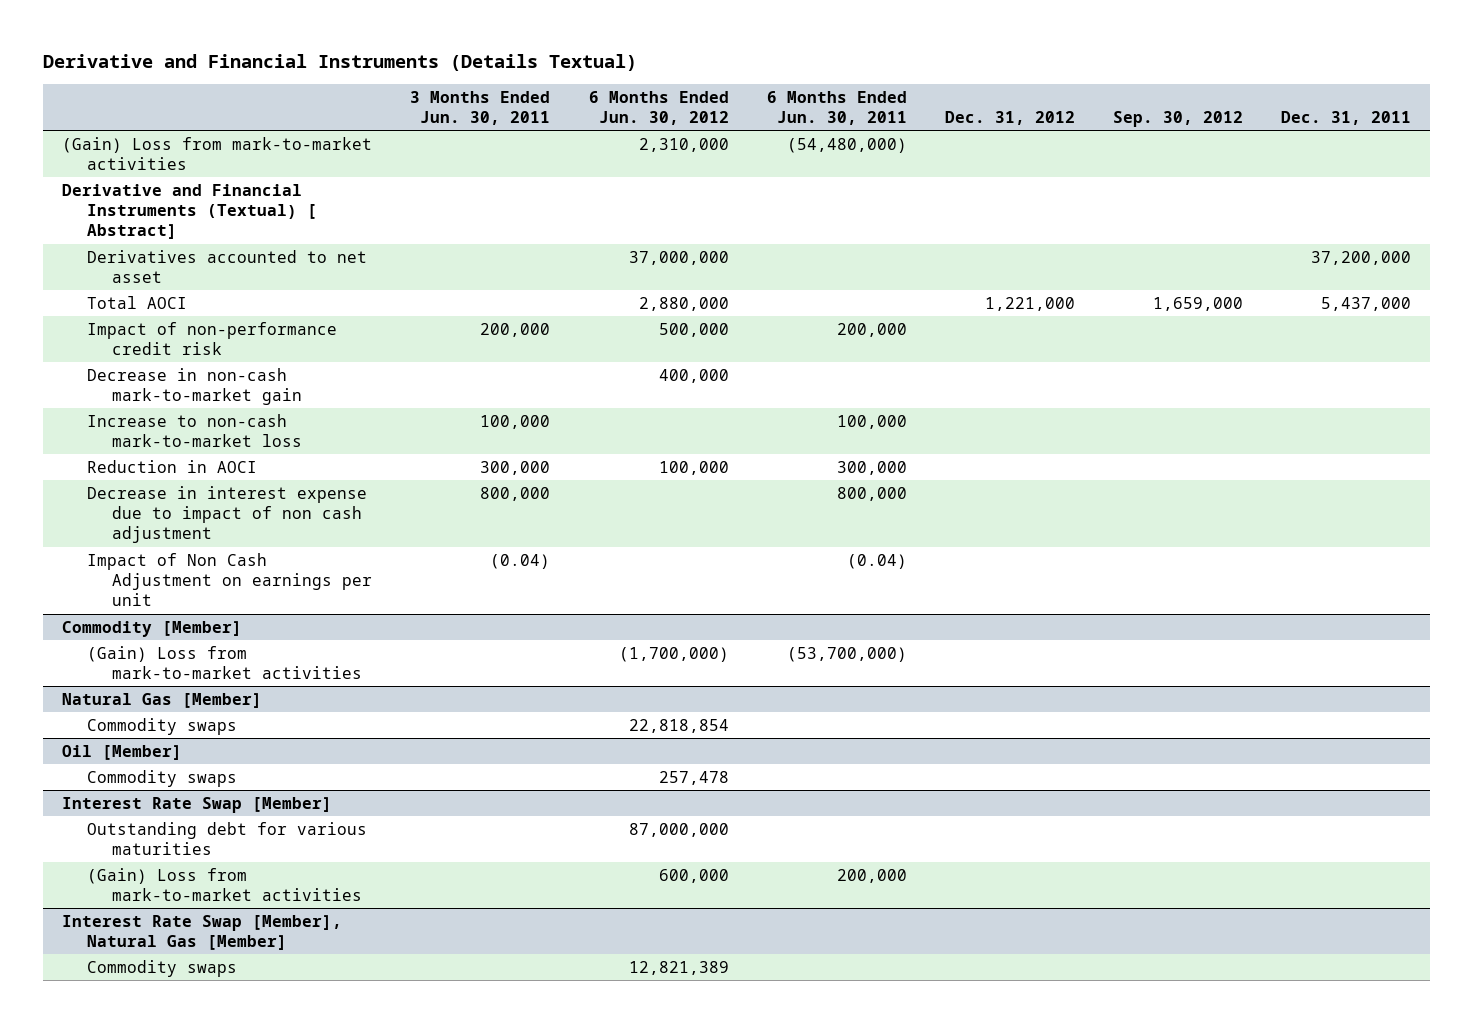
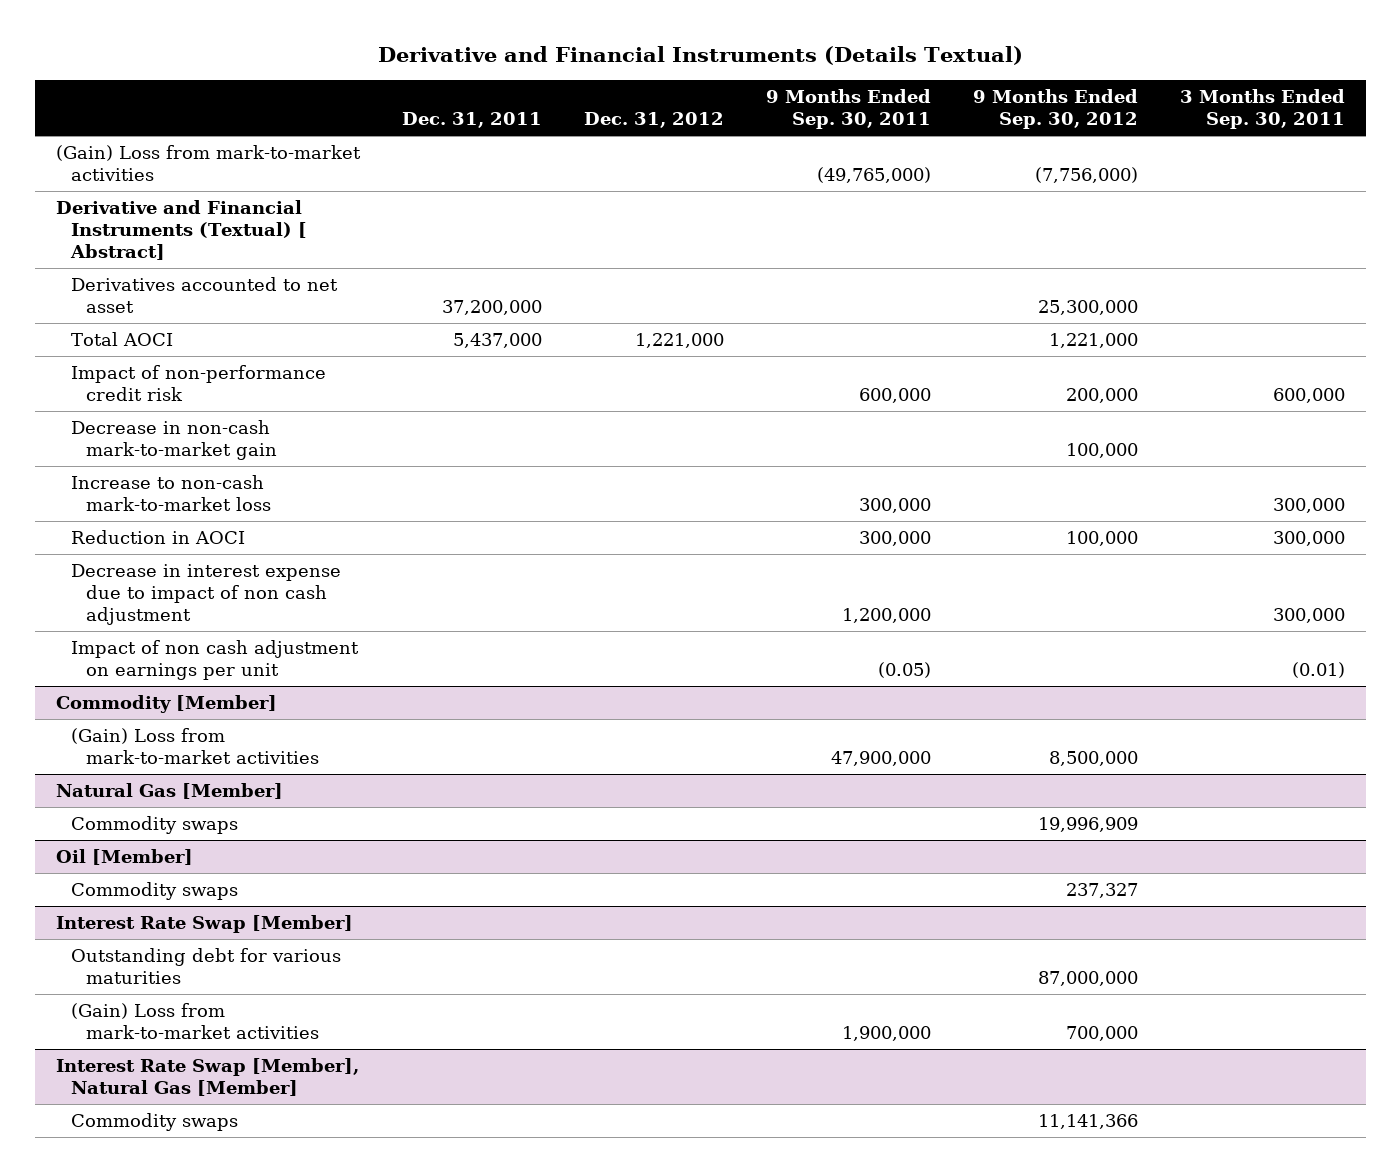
[410,90,551,126] 3 Months Ended Jun. 30, 2011 -> none
[588,90,729,126] 6 Months Ended Jun. 30, 2012 -> none
[766,90,907,126] 6 Months Ended Jun. 30, 2011 -> none
[1113,111,1244,128] Sep. 30, 2012 -> none
none -> [765,89,931,130] 9 Months Ended Sep. 30, 2011
none -> [972,89,1138,130] 9 Months Ended Sep. 30, 2012
none -> [1179,89,1345,130] 3 Months Ended Sep. 30, 2011
[87,552,373,607] Impact of Non Cash Adjustment on earnings per unit -> [70,640,359,681] Impact of non cash adjustment on earnings per unit

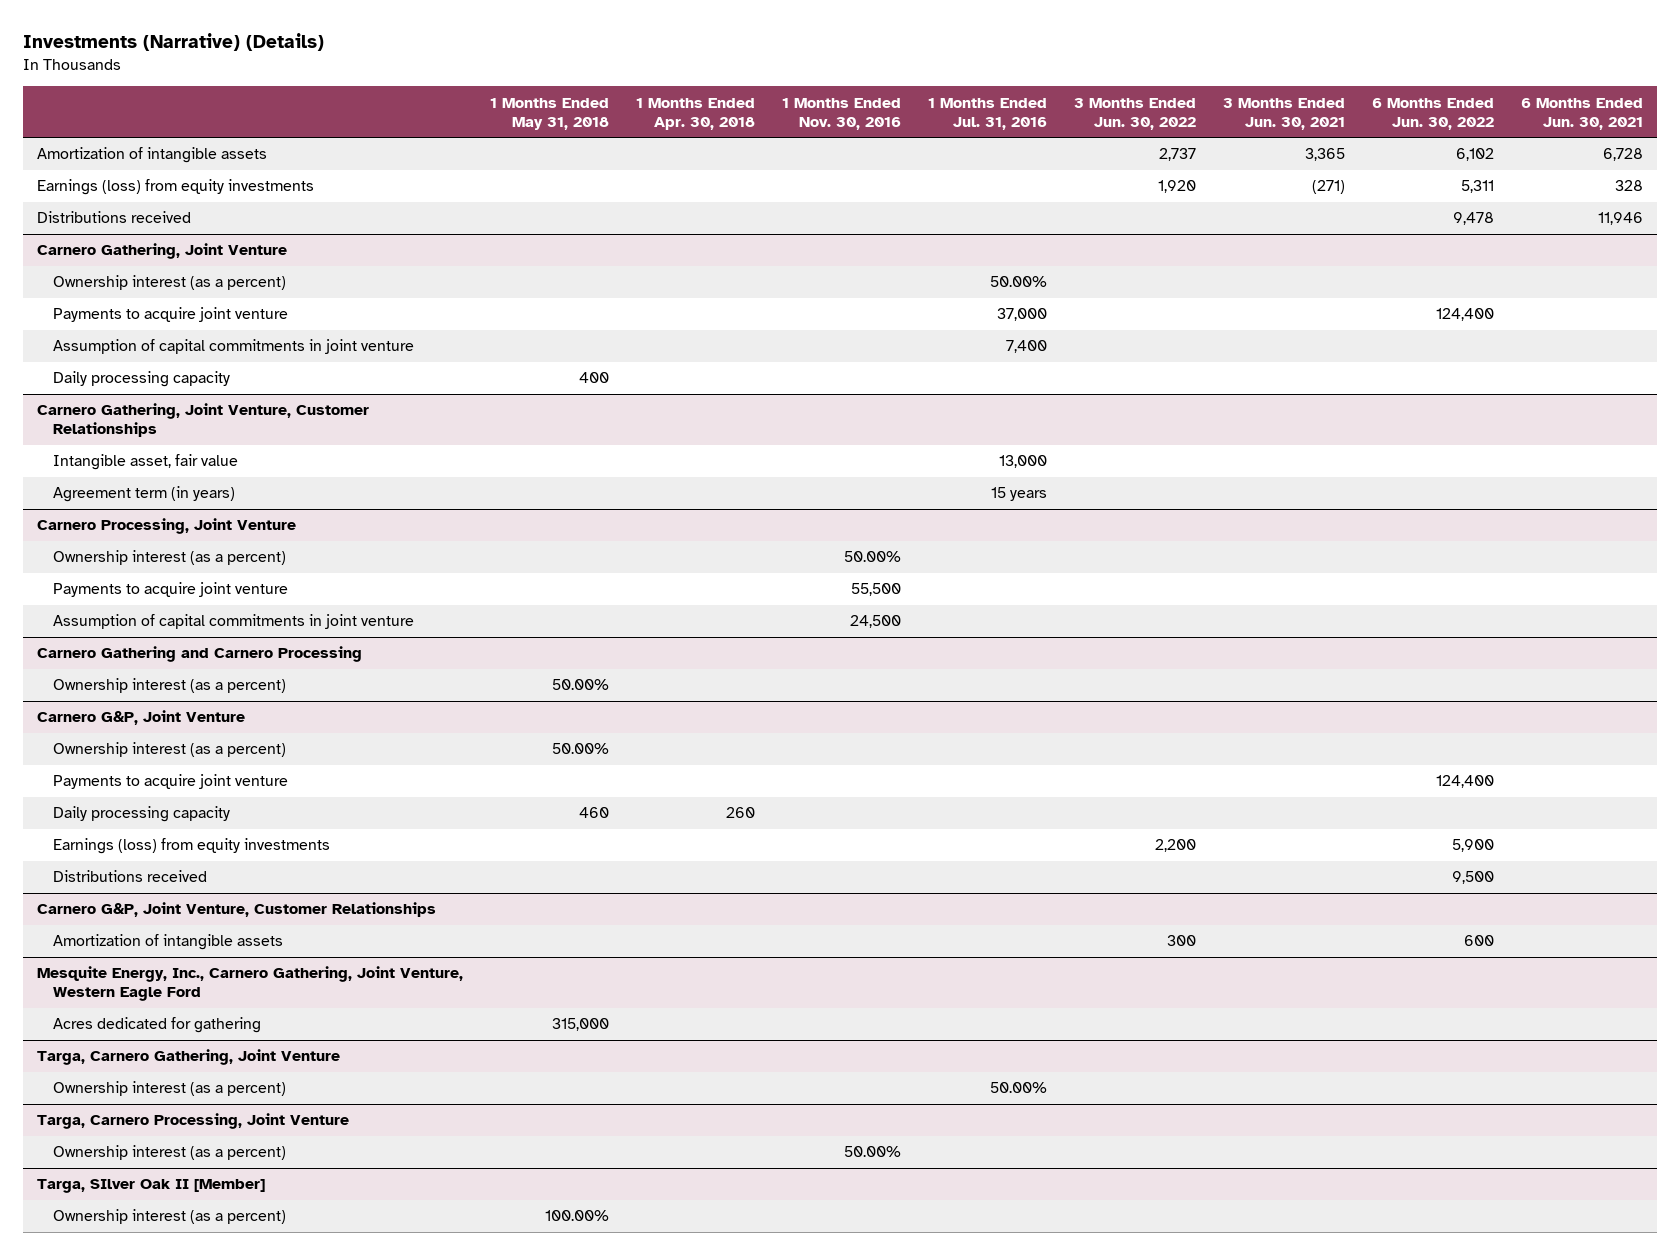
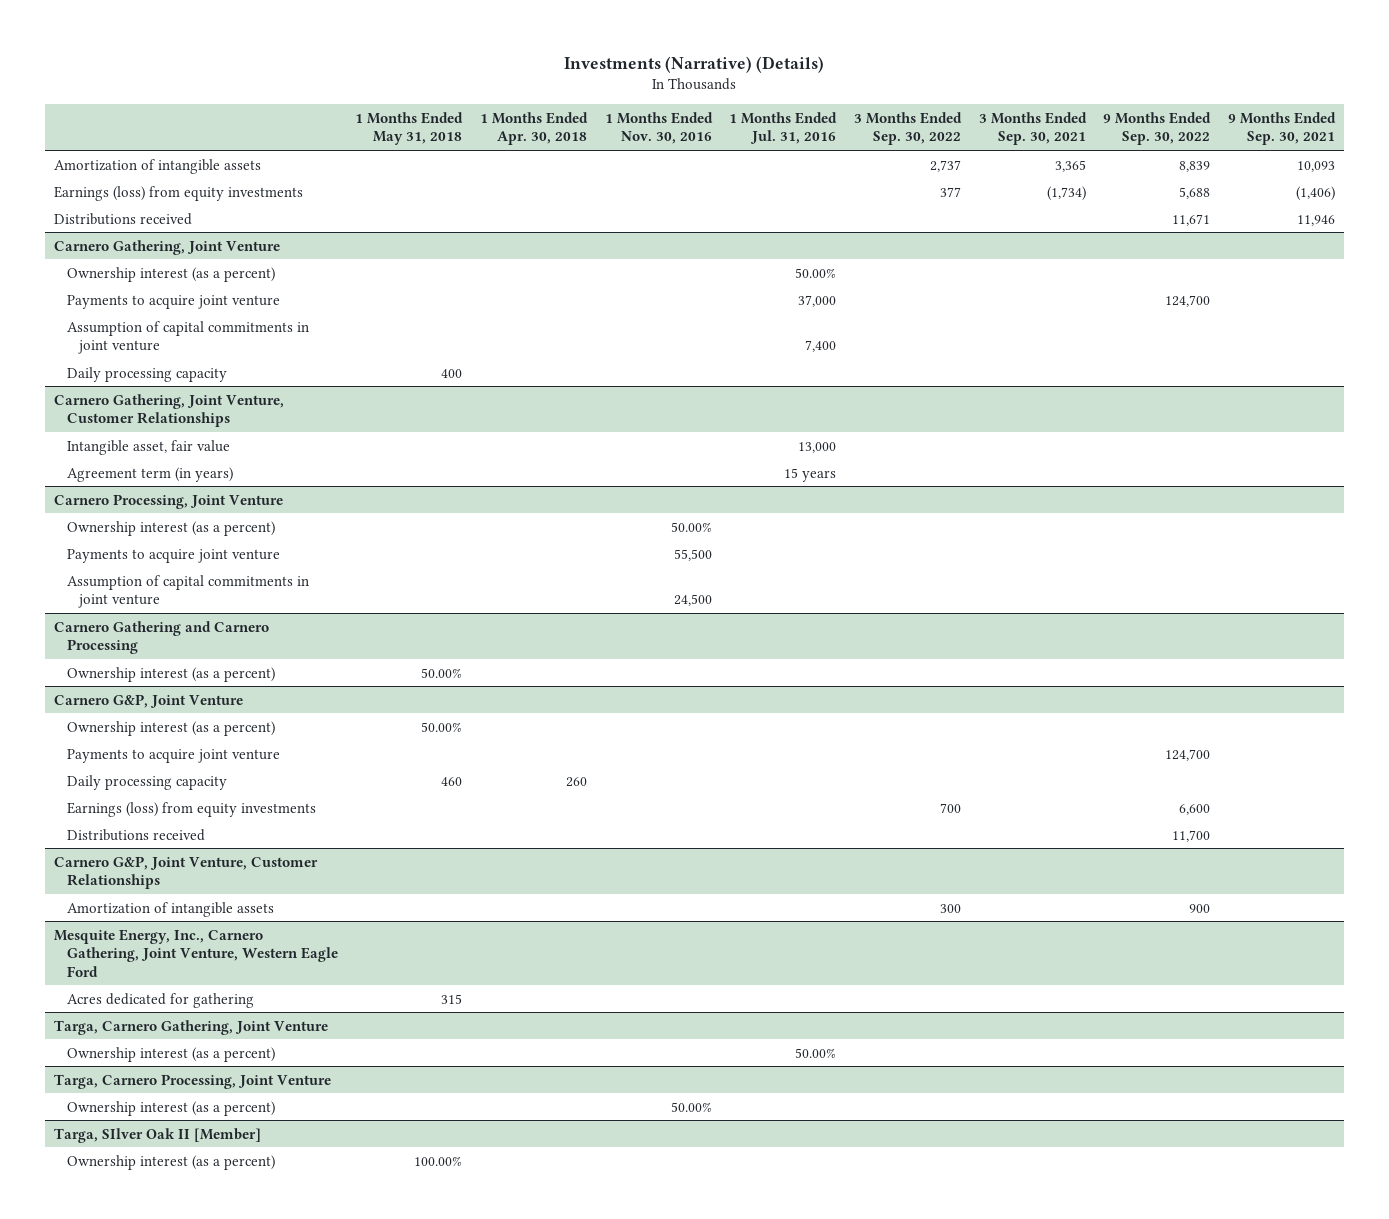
[1073,97,1196,130] 3 Months Ended Jun. 30, 2022 -> none
[1222,97,1345,130] 3 Months Ended Jun. 30, 2021 -> none
[1372,97,1495,130] 6 Months Ended Jun. 30, 2022 -> none
[1521,97,1644,130] 6 Months Ended Jun. 30, 2021 -> none
none -> [853,111,962,146] 3 Months Ended Sep. 30, 2022
none -> [978,111,1087,146] 3 Months Ended Sep. 30, 2021
none -> [1103,111,1212,146] 9 Months Ended Sep. 30, 2022
none -> [1227,111,1336,146] 9 Months Ended Sep. 30, 2021
[551,1018,609,1032] 315,000 -> [441,993,463,1004] 315

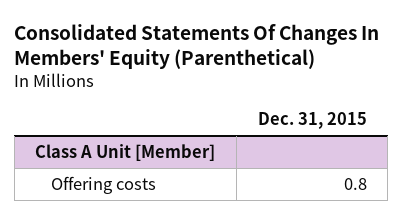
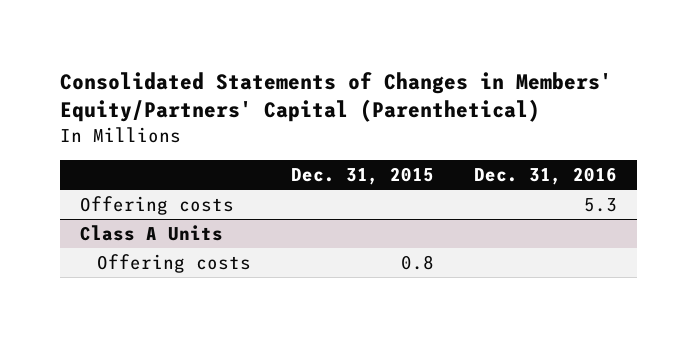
[14,23,380,69] Consolidated Statements Of Changes In Members' Equity (Parenthetical) -> [60,71,613,123] Consolidated Statements of Changes in Members' Equity/Partners' Capital (Parenthetical)
none -> [473,167,617,186] Dec. 31, 2016
none -> [80,195,235,215] Offering costs
[35,143,216,161] Class A Unit [Member] -> [80,224,224,241] Class A Units

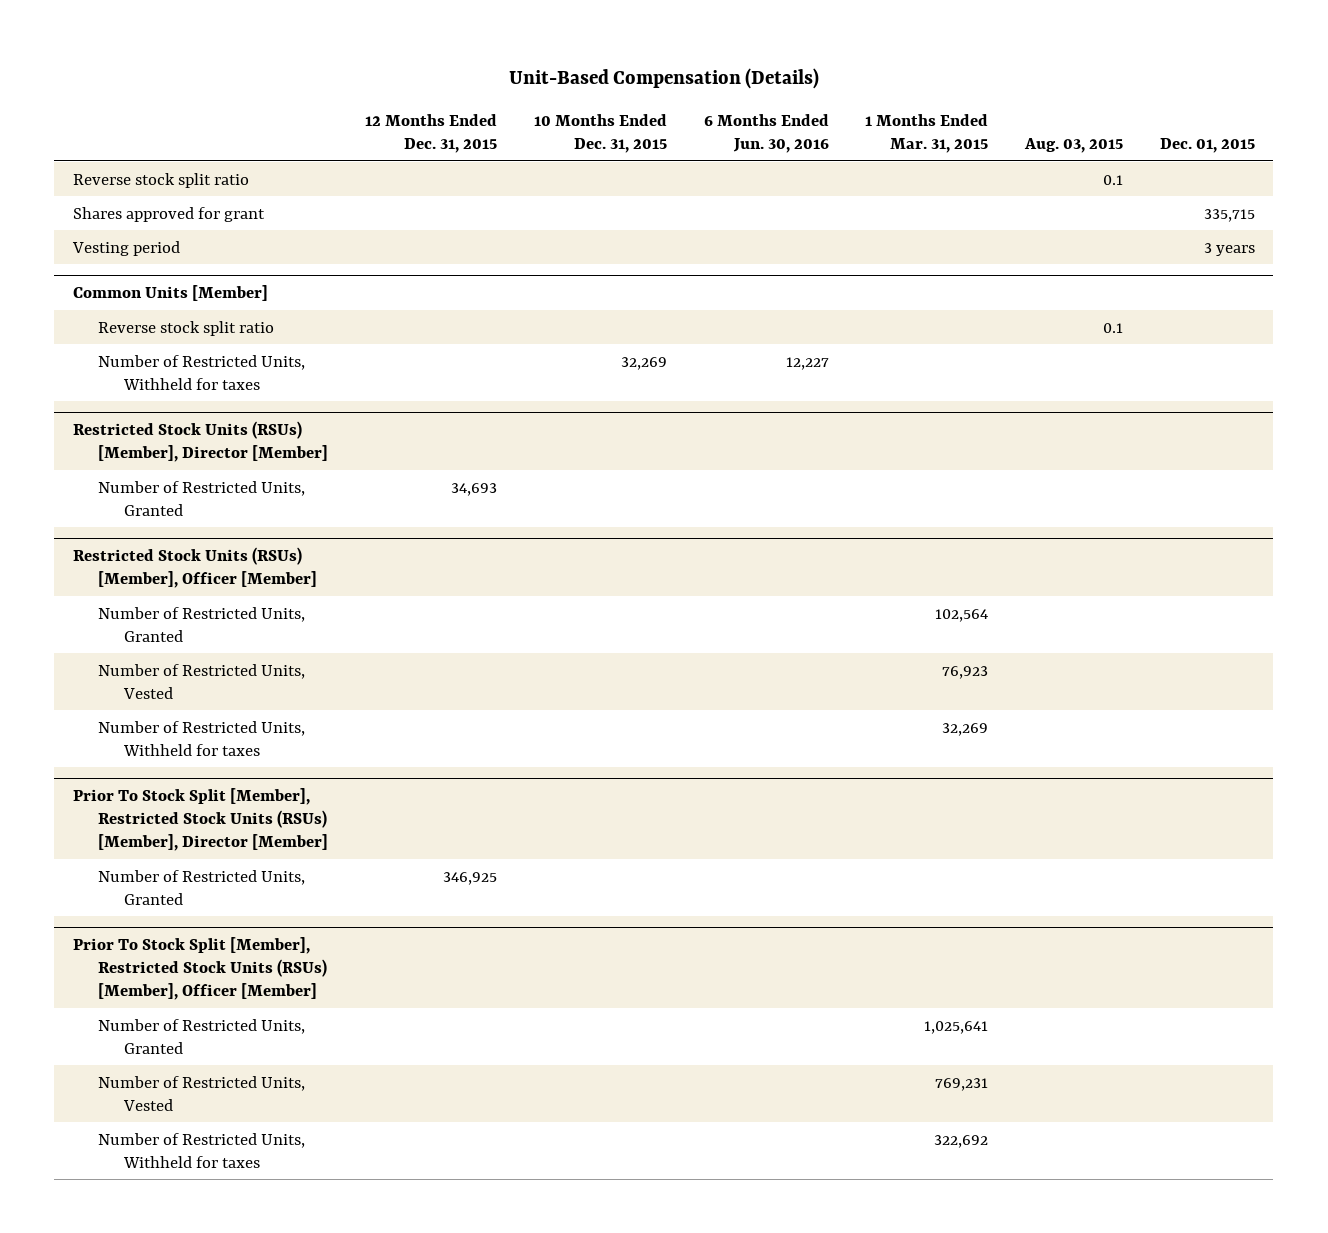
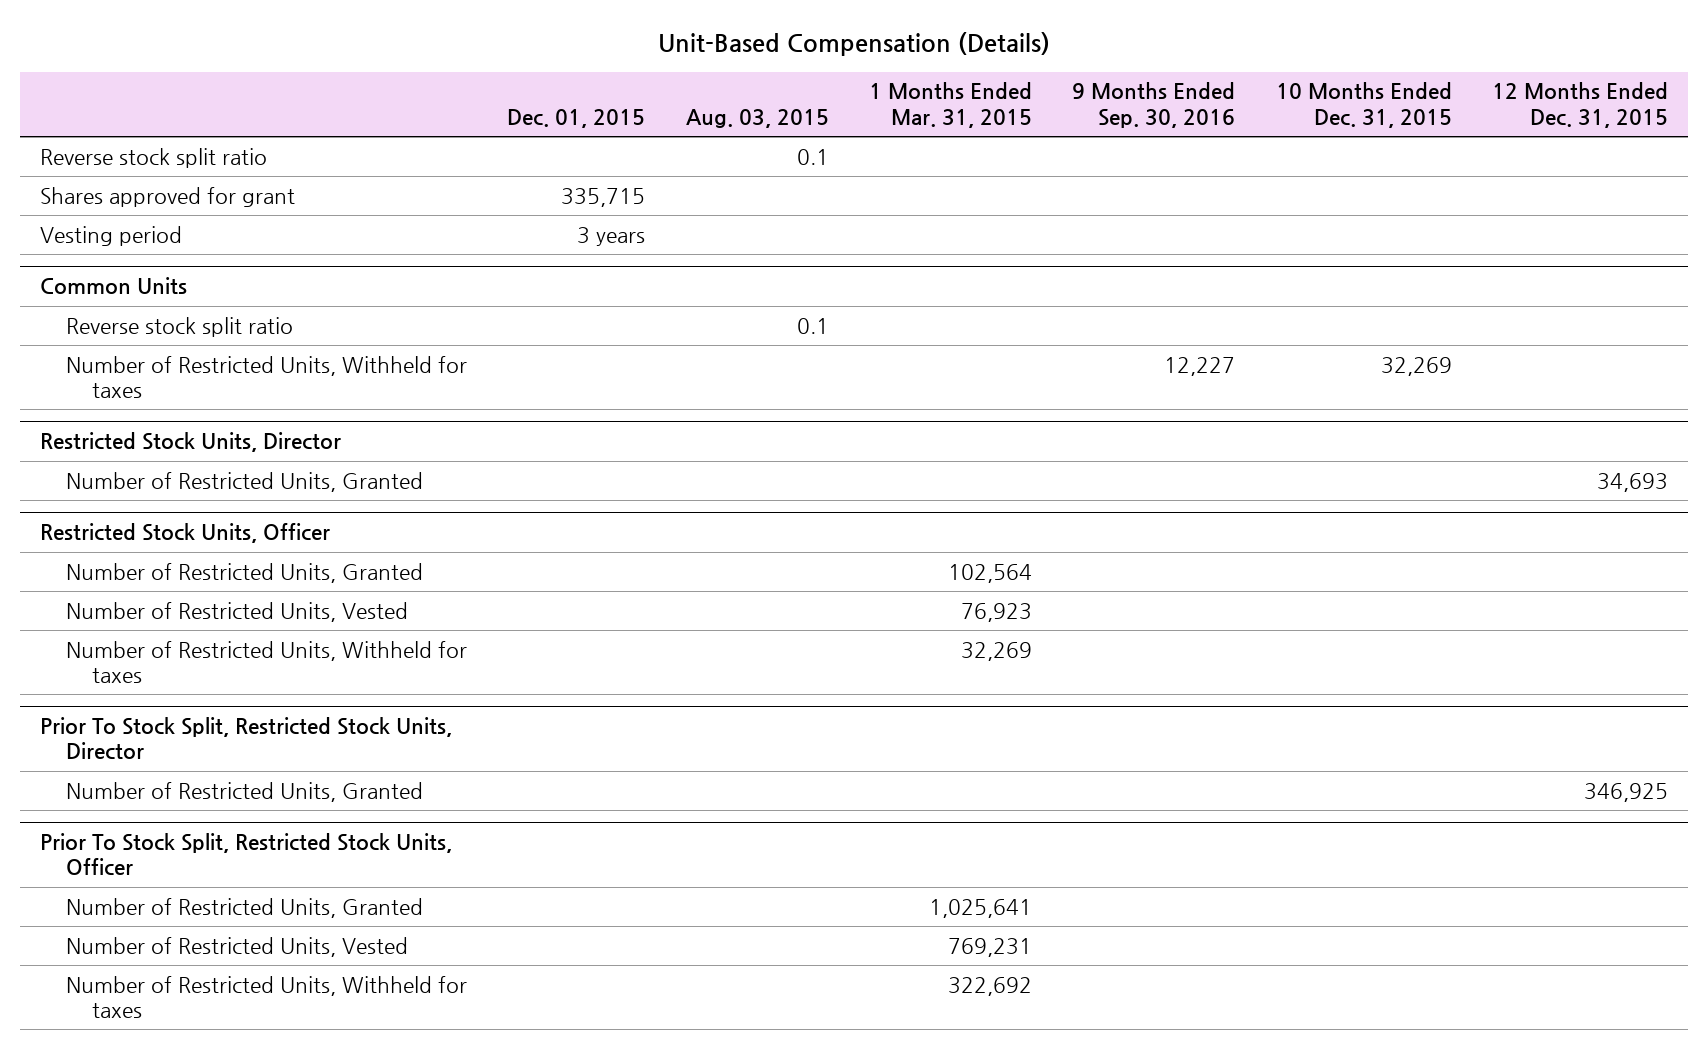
[703,113,829,153] 6 Months Ended Jun. 30, 2016 -> none
none -> [1072,82,1236,128] 9 Months Ended Sep. 30, 2016
[72,285,268,302] Common Units [Member] -> [39,277,187,295] Common Units
[72,421,329,463] Restricted Stock Units (RSUs) [Member], Director [Member] -> [39,432,341,453] Restricted Stock Units, Director
[72,547,318,589] Restricted Stock Units (RSUs) [Member], Officer [Member] -> [39,523,330,544] Restricted Stock Units, Officer
[72,788,329,852] Prior To Stock Split [Member], Restricted Stock Units (RSUs) [Member], Director [Member] -> [39,717,452,761] Prior To Stock Split, Restricted Stock Units, Director
[72,937,328,1001] Prior To Stock Split [Member], Restricted Stock Units (RSUs) [Member], Officer [Member] -> [39,833,452,877] Prior To Stock Split, Restricted Stock Units, Officer

